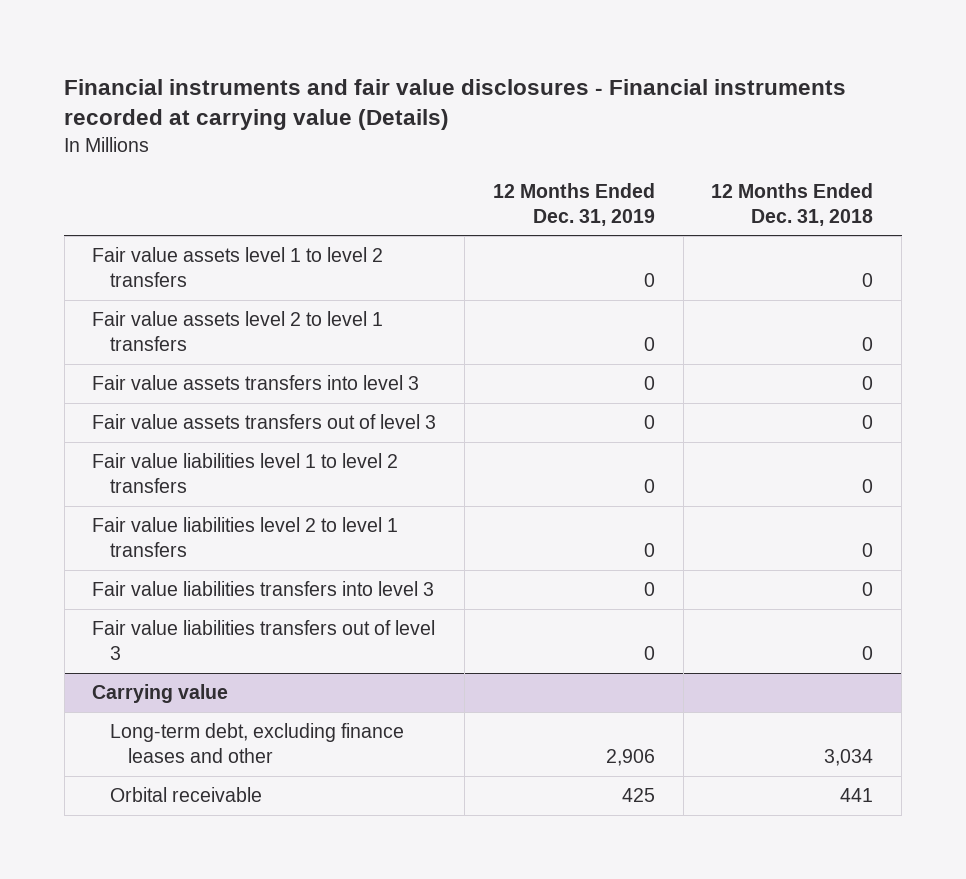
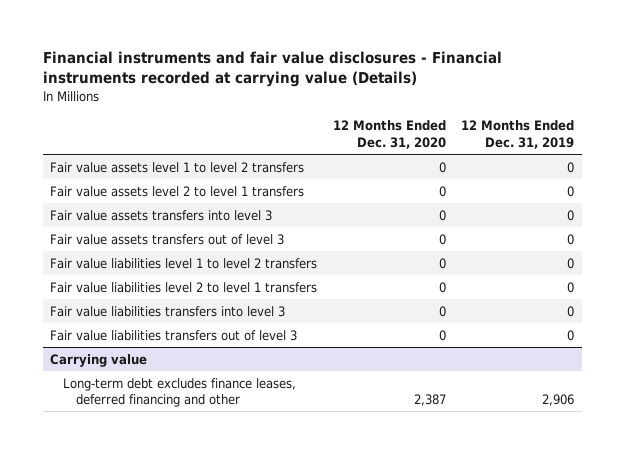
[711,183,874,226] 12 Months Ended Dec. 31, 2018 -> none
none -> [332,120,446,150] 12 Months Ended Dec. 31, 2020
[110,787,263,803] Orbital receivable -> none
[110,723,405,763] Long-term debt, excluding finance leases and other -> [63,377,297,408] Long-term debt excludes finance leases, deferred financing and other

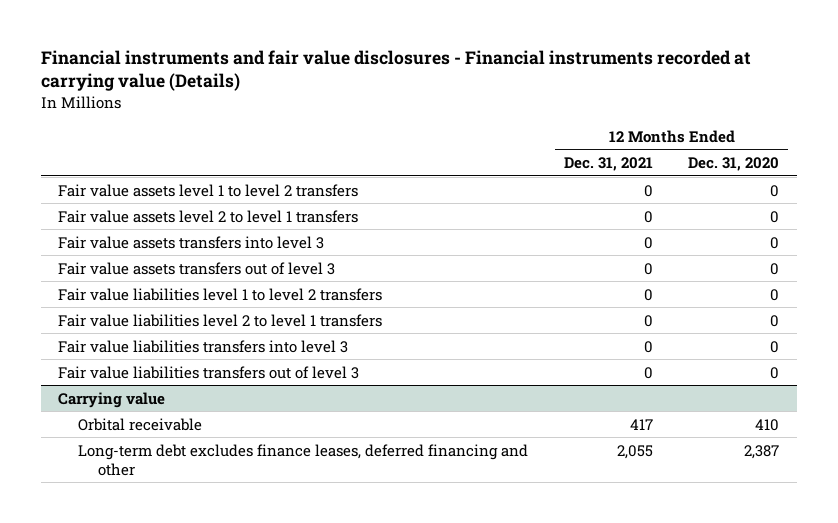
[461,120,575,150] 12 Months Ended Dec. 31, 2019 -> none
none -> [563,157,653,172] Dec. 31, 2021
none -> [78,417,203,431] Orbital receivable

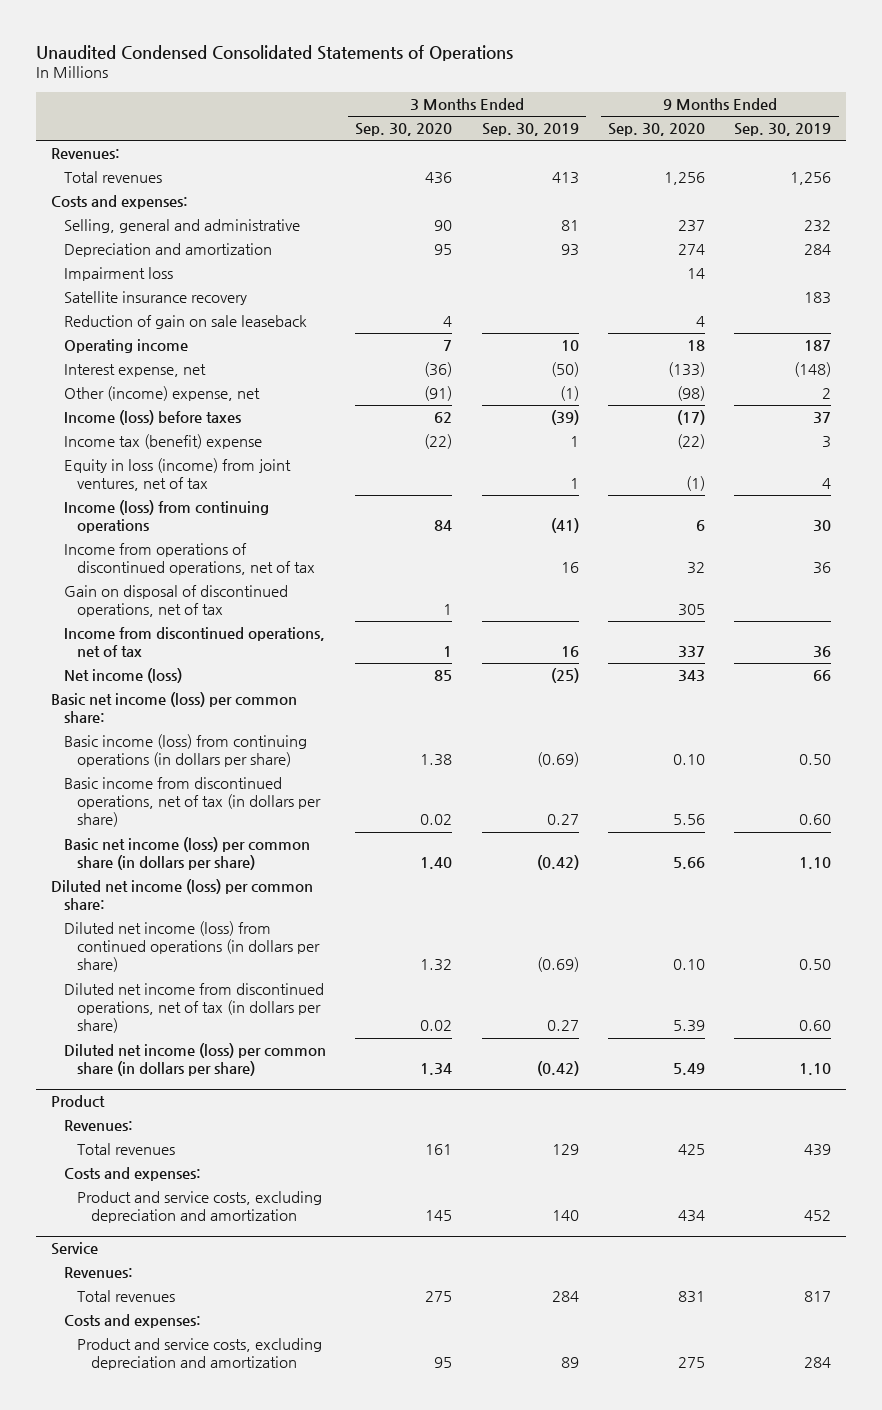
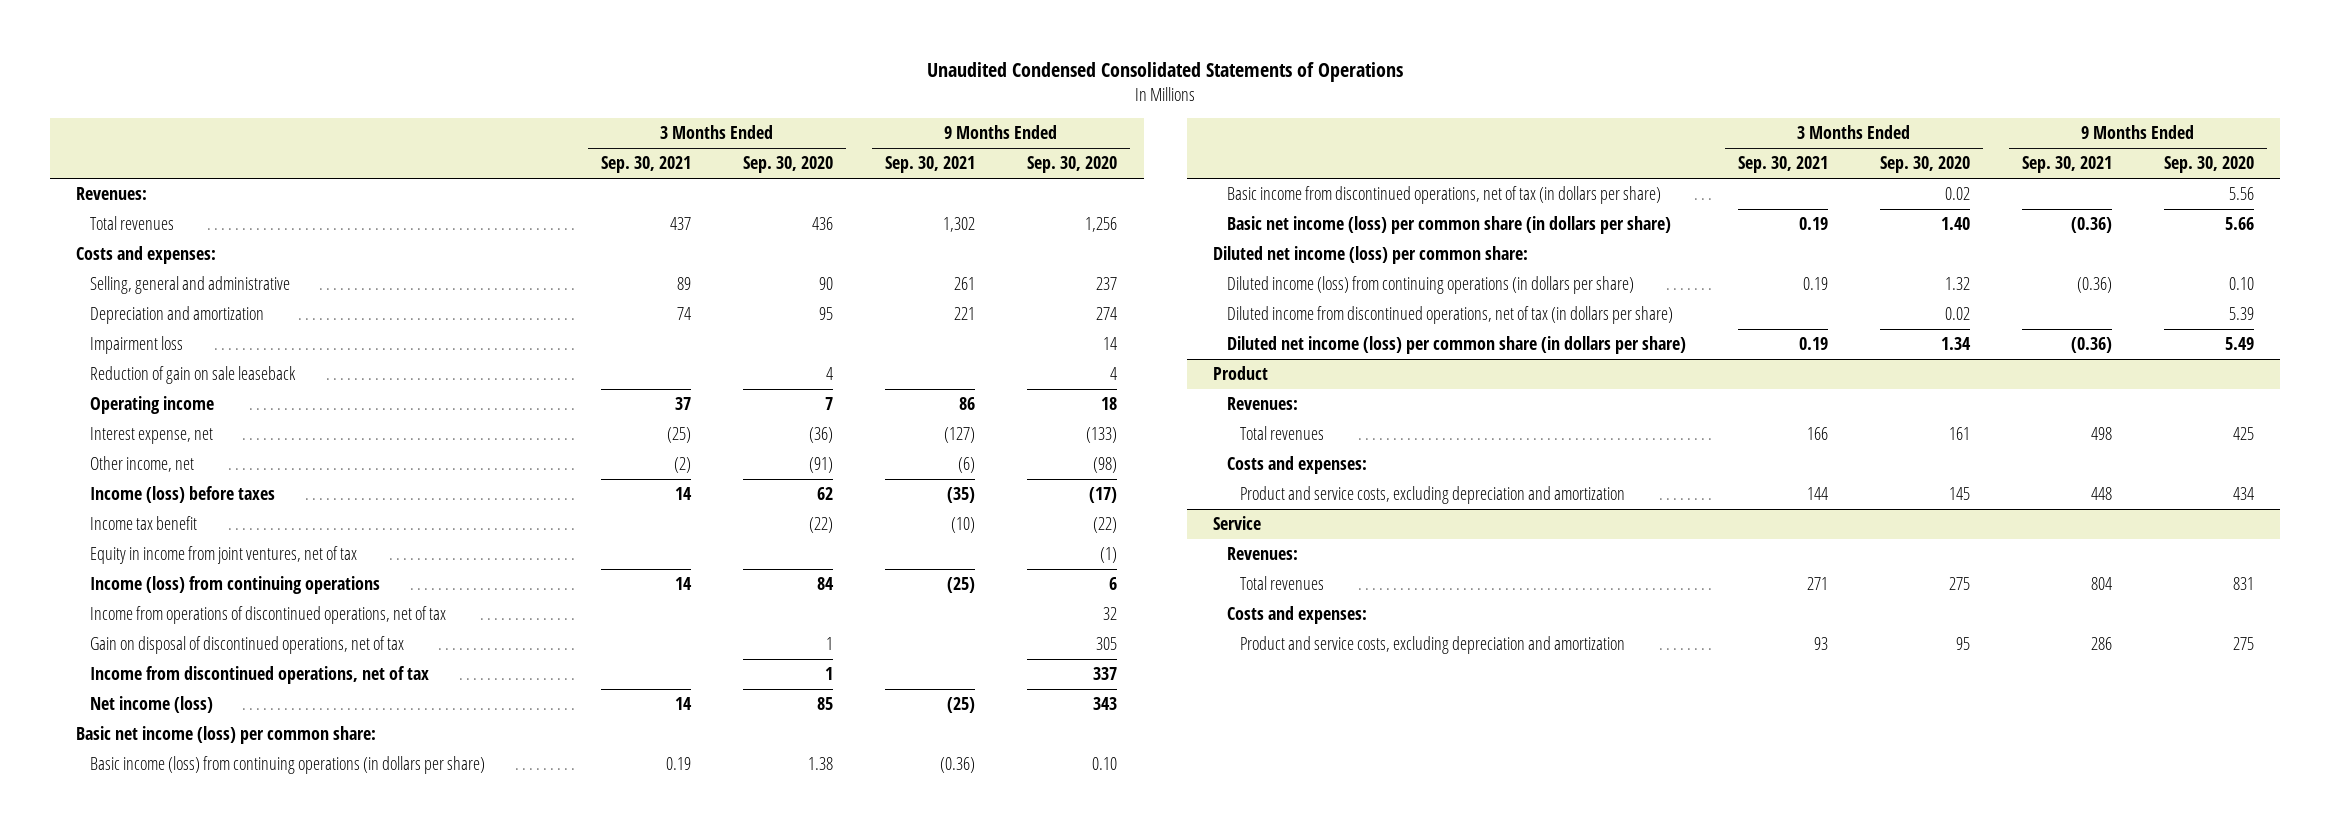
[481,123,579,137] Sep. 30, 2019 -> none
[734,123,832,137] Sep. 30, 2019 -> none
none -> [601,156,692,174] Sep. 30, 2021
none -> [885,156,976,174] Sep. 30, 2021
[63,291,247,306] Satellite insurance recovery -> none
[63,386,260,402] Other (income) expense, net -> [90,456,195,473] Other income, net
[63,434,262,450] Income tax (benefit) expense -> [90,516,198,531] Income tax benefit
[63,458,291,492] Equity in loss (income) from joint ventures, net of tax -> [90,546,358,565] Equity in income from joint ventures, net of tax
[63,921,321,973] Diluted net income (loss) from continued operations (in dollars per share) -> [1226,276,1634,295] Diluted income (loss) from continuing operations (in dollars per share)
[63,983,324,1034] Diluted net income from discontinued operations, net of tax (in dollars per share) -> [1226,306,1673,325] Diluted income from discontinued operations, net of tax (in dollars per share)

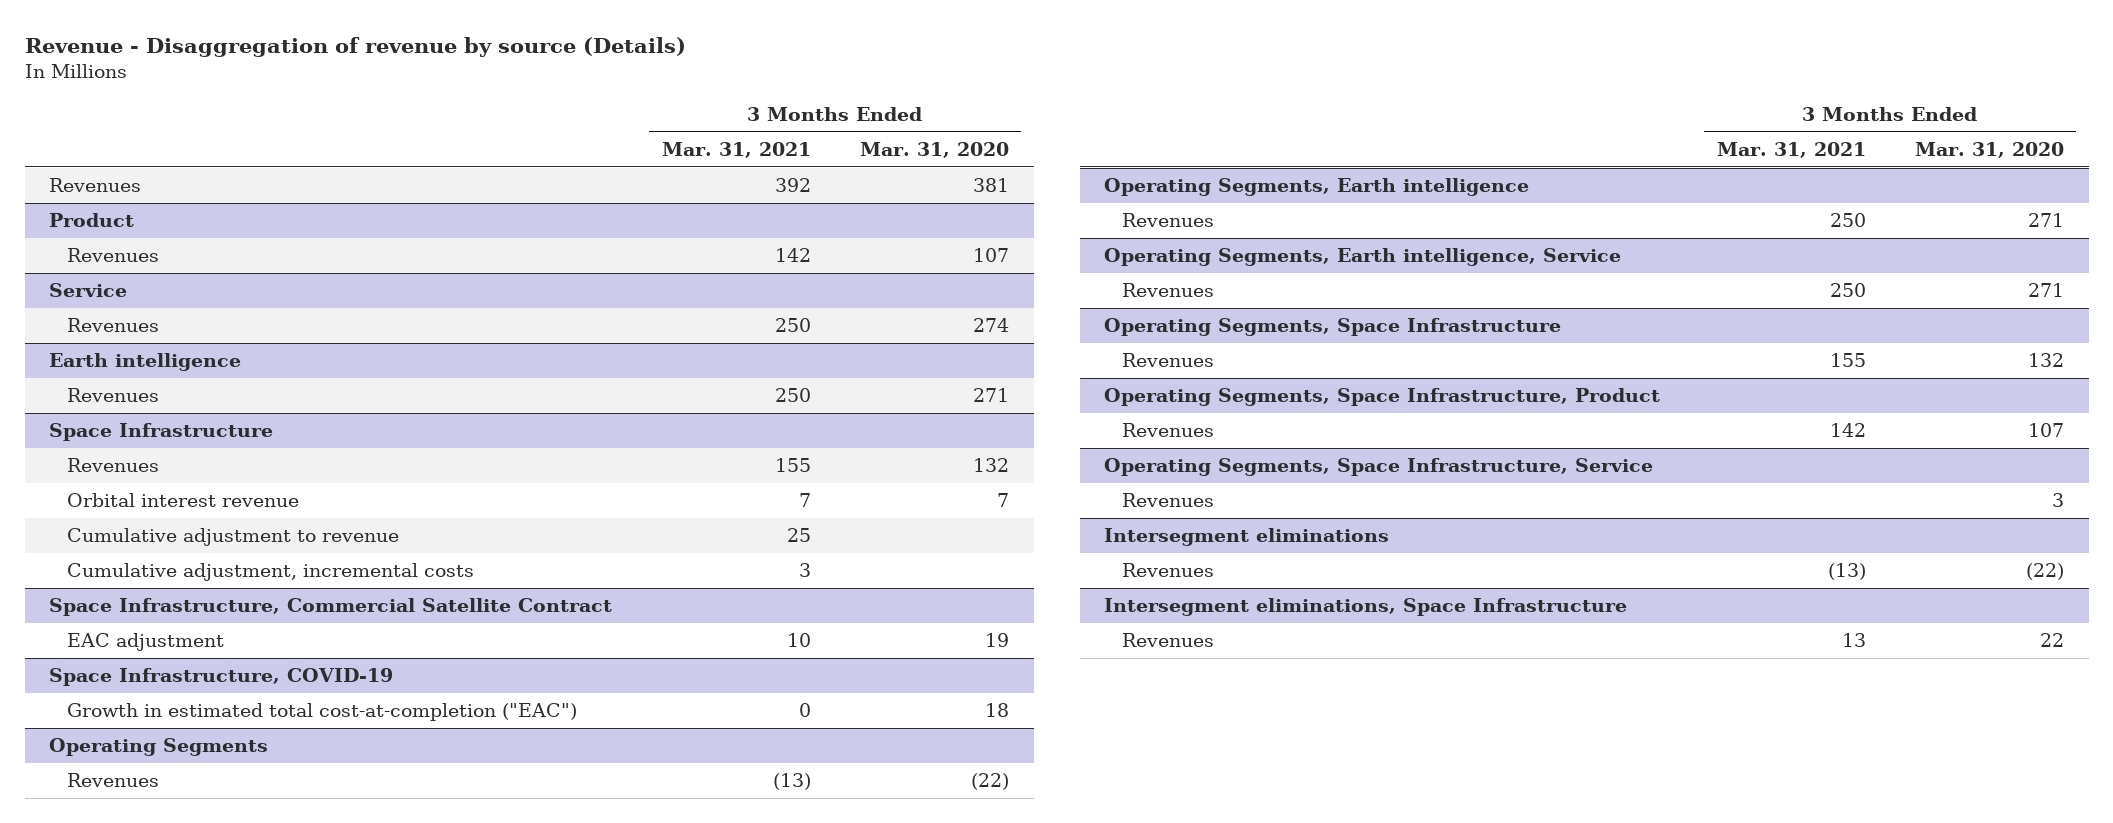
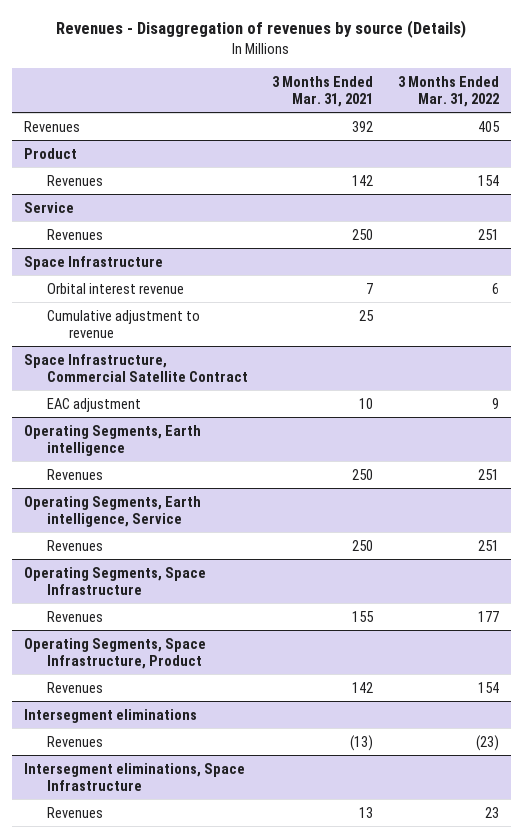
[24,37,686,58] Revenue - Disaggregation of revenue by source (Details) -> [56,20,467,39] Revenues - Disaggregation of revenues by source (Details)
[859,141,1009,158] Mar. 31, 2020 -> none
none -> [397,75,499,108] 3 Months Ended Mar. 31, 2022
[49,353,242,372] Earth intelligence -> none
[66,388,159,403] Revenues -> none
[66,458,159,473] Revenues -> none
[66,563,474,582] Cumulative adjustment, incremental costs -> none
[49,668,394,687] Space Infrastructure, COVID-19 -> none
[66,703,577,722] Growth in estimated total cost-at-completion ("EAC") -> none
[49,738,269,757] Operating Segments -> none
[66,773,159,788] Revenues -> none
[1104,458,1654,477] Operating Segments, Space Infrastructure, Service -> none
[1121,493,1214,508] Revenues -> none

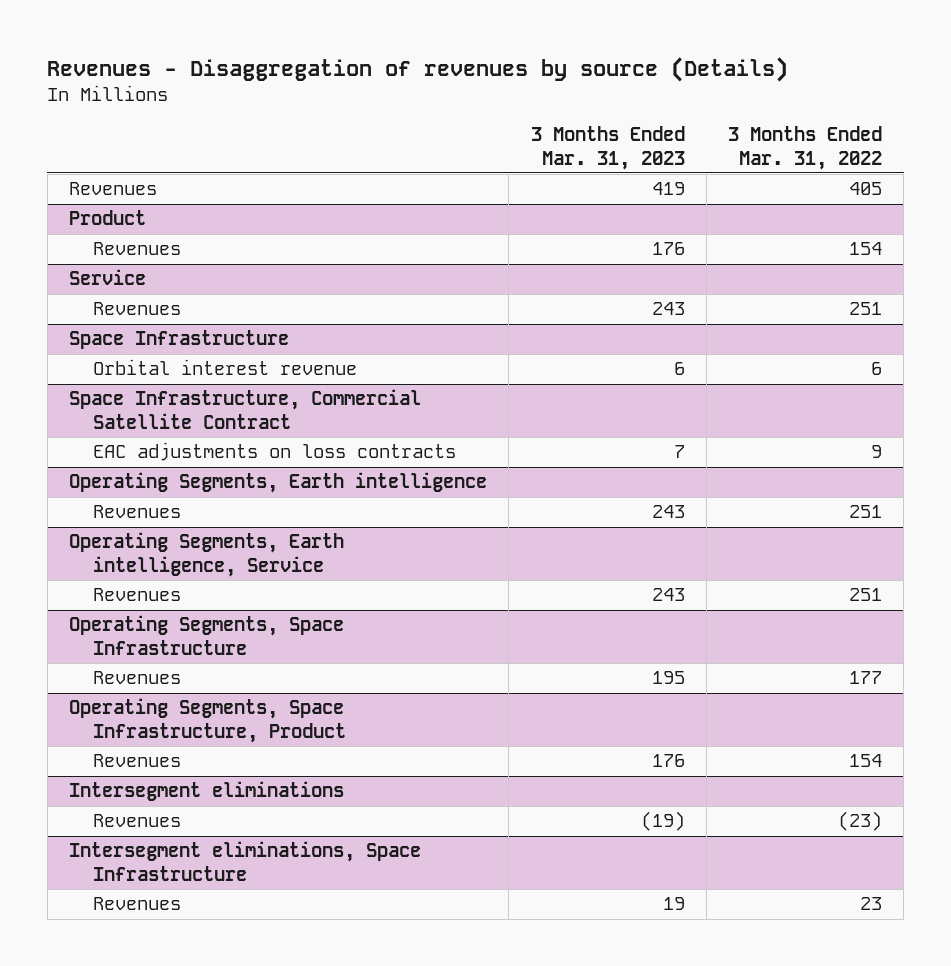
[272,75,374,108] 3 Months Ended Mar. 31, 2021 -> none
none -> [530,125,685,170] 3 Months Ended Mar. 31, 2023
[46,309,200,339] Cumulative adjustment to revenue -> none
[46,397,141,412] EAC adjustment -> [93,442,457,462] EAC adjustments on loss contracts

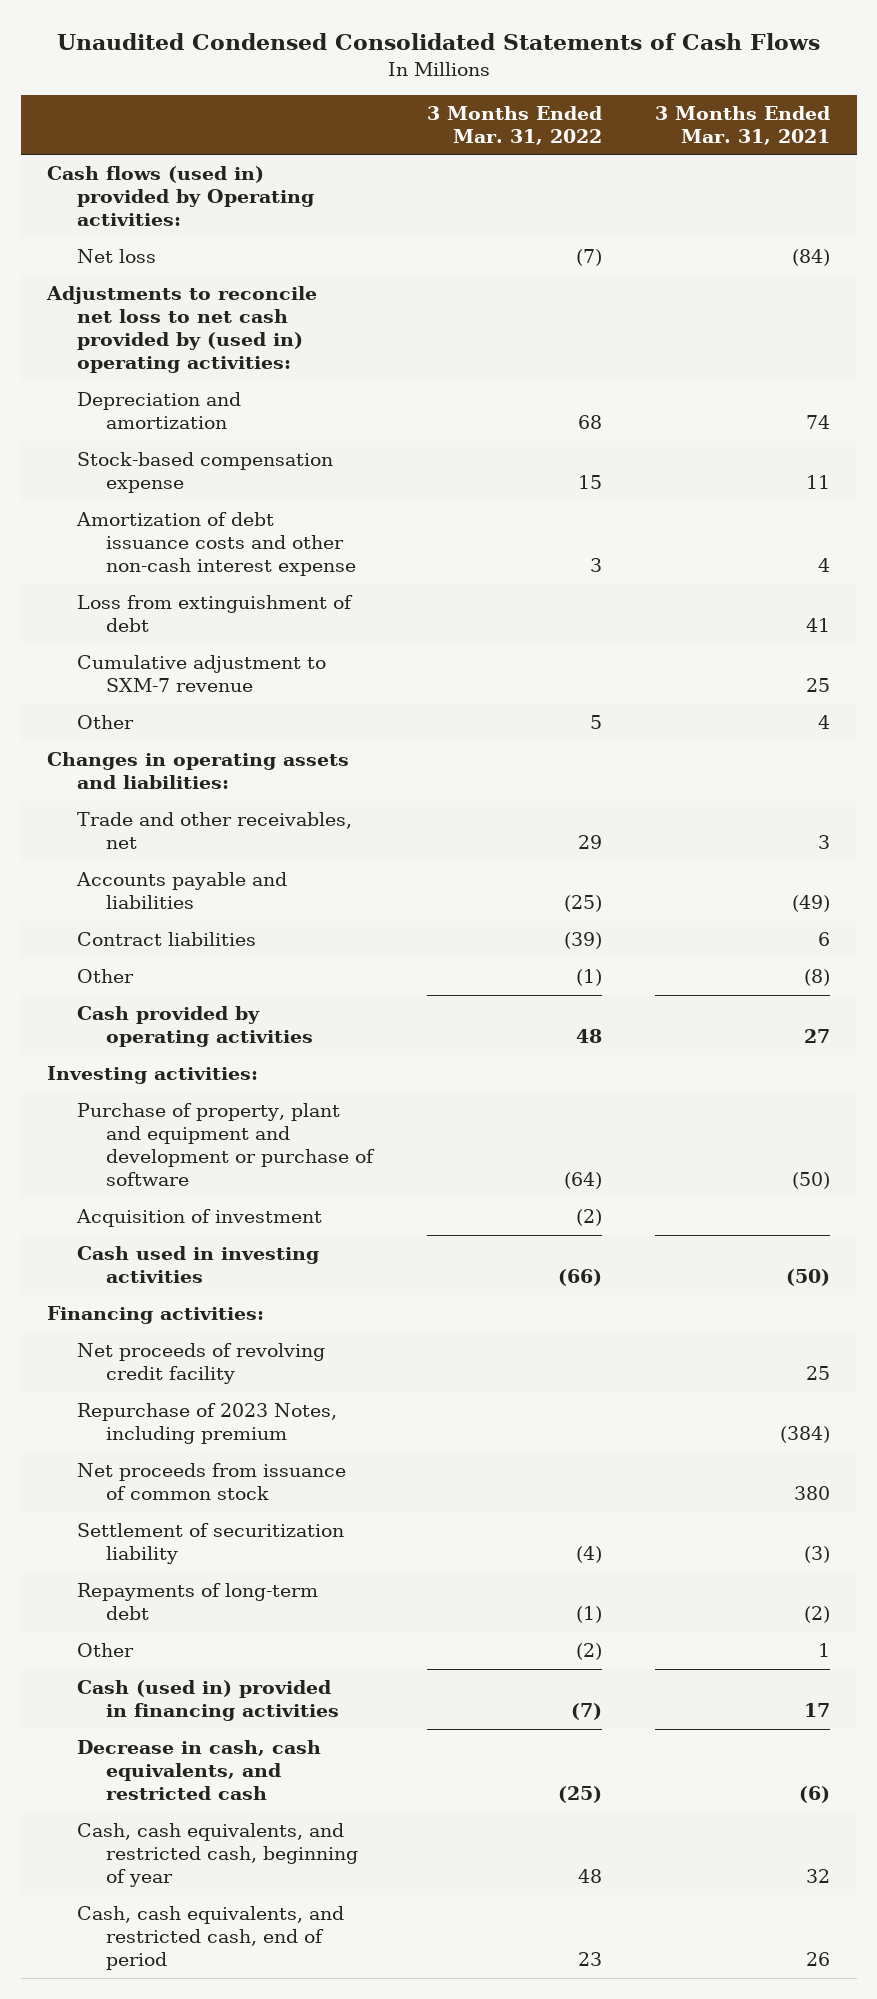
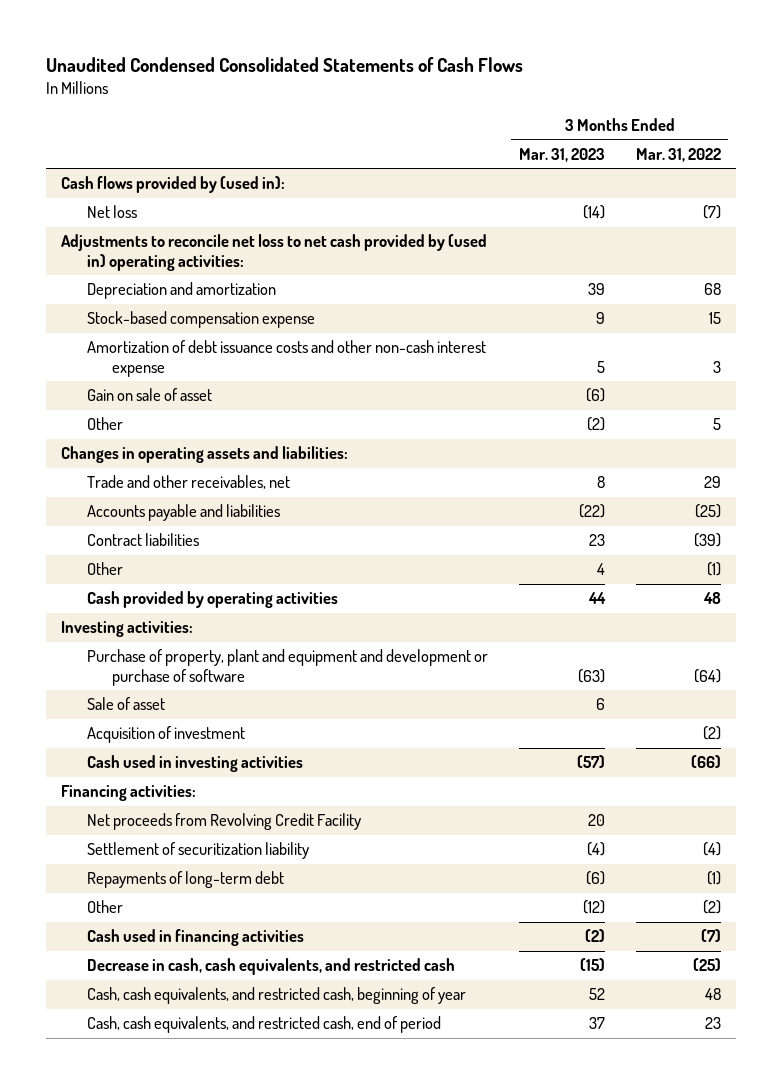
[655,106,831,145] 3 Months Ended Mar. 31, 2021 -> none
none -> [518,147,605,162] Mar. 31, 2023
[47,166,314,227] Cash flows (used in) provided by Operating activities: -> [61,176,286,194] Cash flows provided by (used in):
[76,595,353,633] Loss from extinguishment of debt -> none
[76,655,326,693] Cumulative adjustment to SXM-7 revenue -> none
none -> [86,388,212,402] Gain on sale of asset
none -> [86,697,165,711] Sale of asset
[76,1403,337,1445] Repurchase of 2023 Notes, including premium -> none
[76,1463,346,1501] Net proceeds from issuance of common stock -> none
[76,1343,325,1385] Net proceeds of revolving credit facility -> [86,813,361,831] Net proceeds from Revolving Credit Facility
[76,1680,340,1722] Cash (used in) provided in financing activities -> [86,929,304,947] Cash used in financing activities

